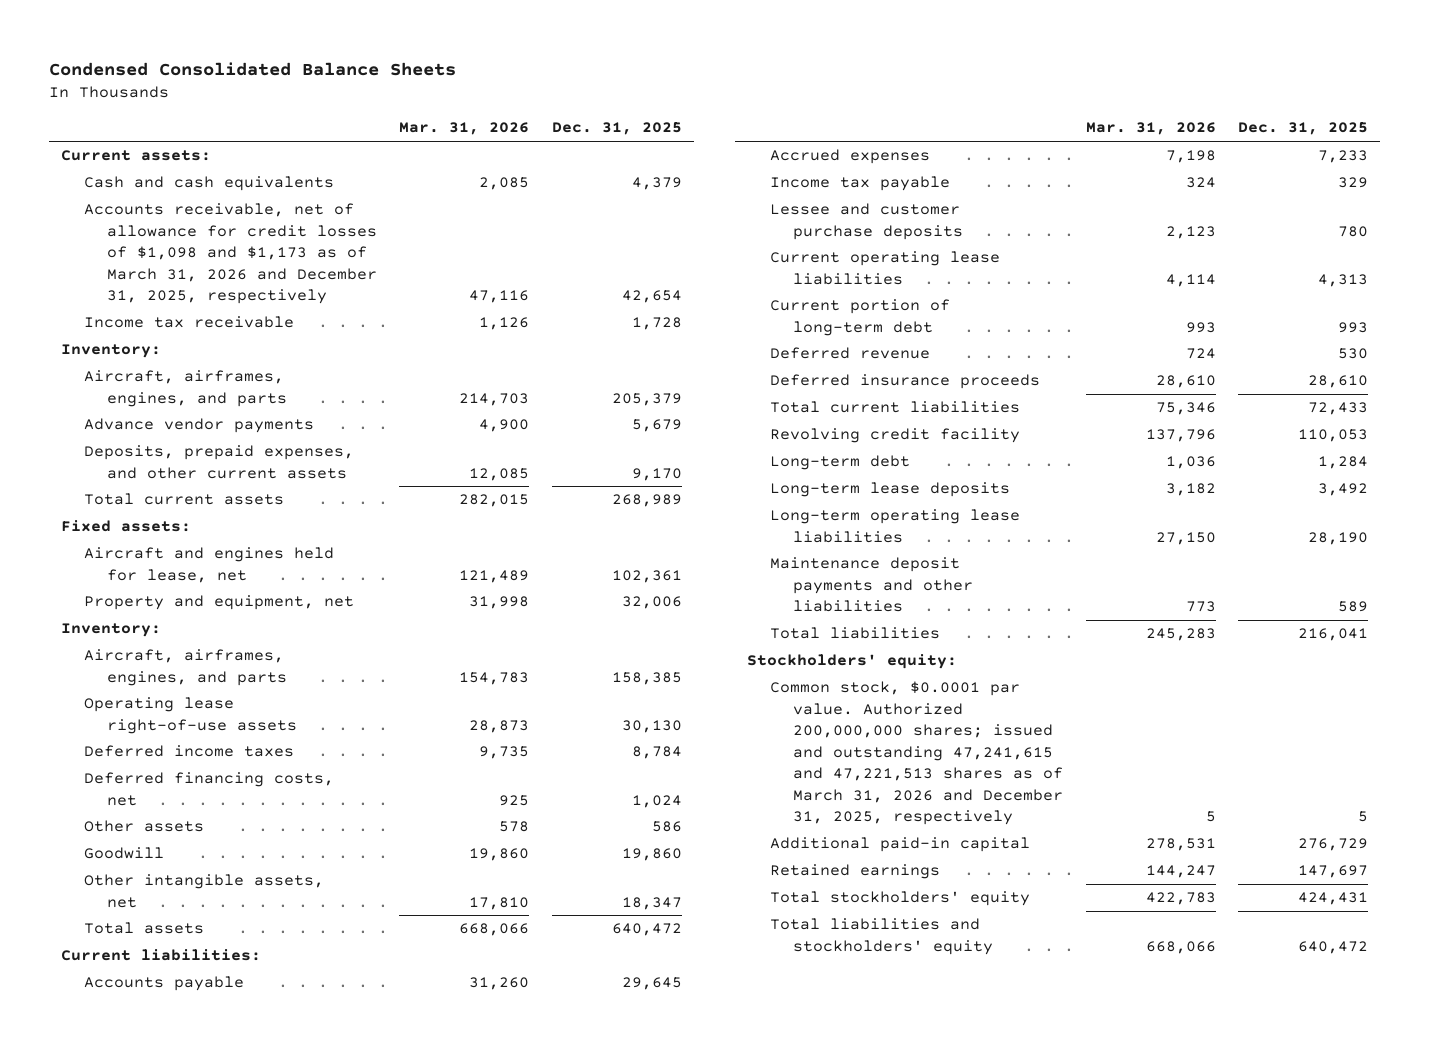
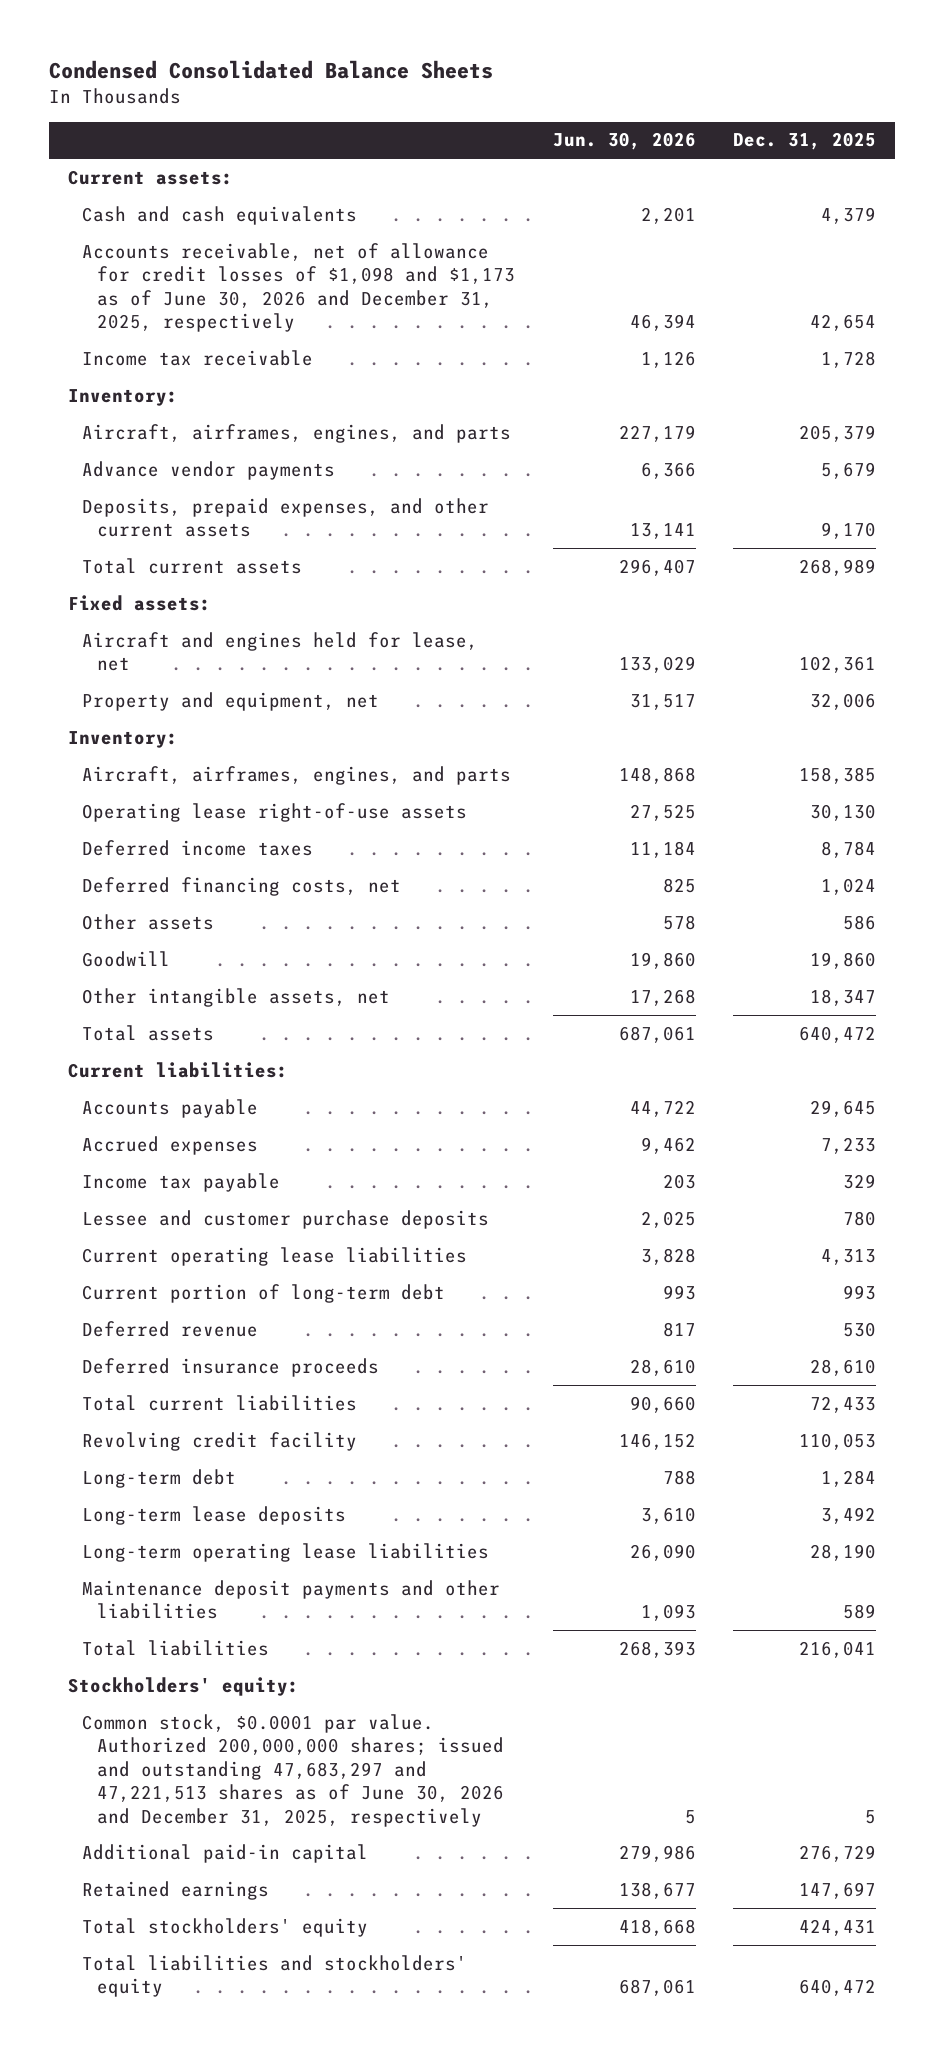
[399,122,530,136] Mar. 31, 2026 -> none
none -> [552,132,696,151] Jun. 30, 2026
[83,203,377,305] Accounts receivable, net of allowance for credit losses of $1,098 and $1,173 as of March 31, 2026 and December 31, 2025, respectively -> [82,242,515,333] Accounts receivable, net of allowance for credit losses of $1,098 and $1,173 as of June 30, 2026 and December 31, 2025, respectively
[769,681,1063,826] Common stock, $0.0001 par value. Authorized 200,000,000 shares; issued and outstanding 47,241,615 and 47,221,513 shares as of March 31, 2026 and December 31, 2025, respectively -> [82,1713,504,1827] Common stock, $0.0001 par value. Authorized 200,000,000 shares; issued and outstanding 47,683,297 and 47,221,513 shares as of June 30, 2026 and December 31, 2025, respectively

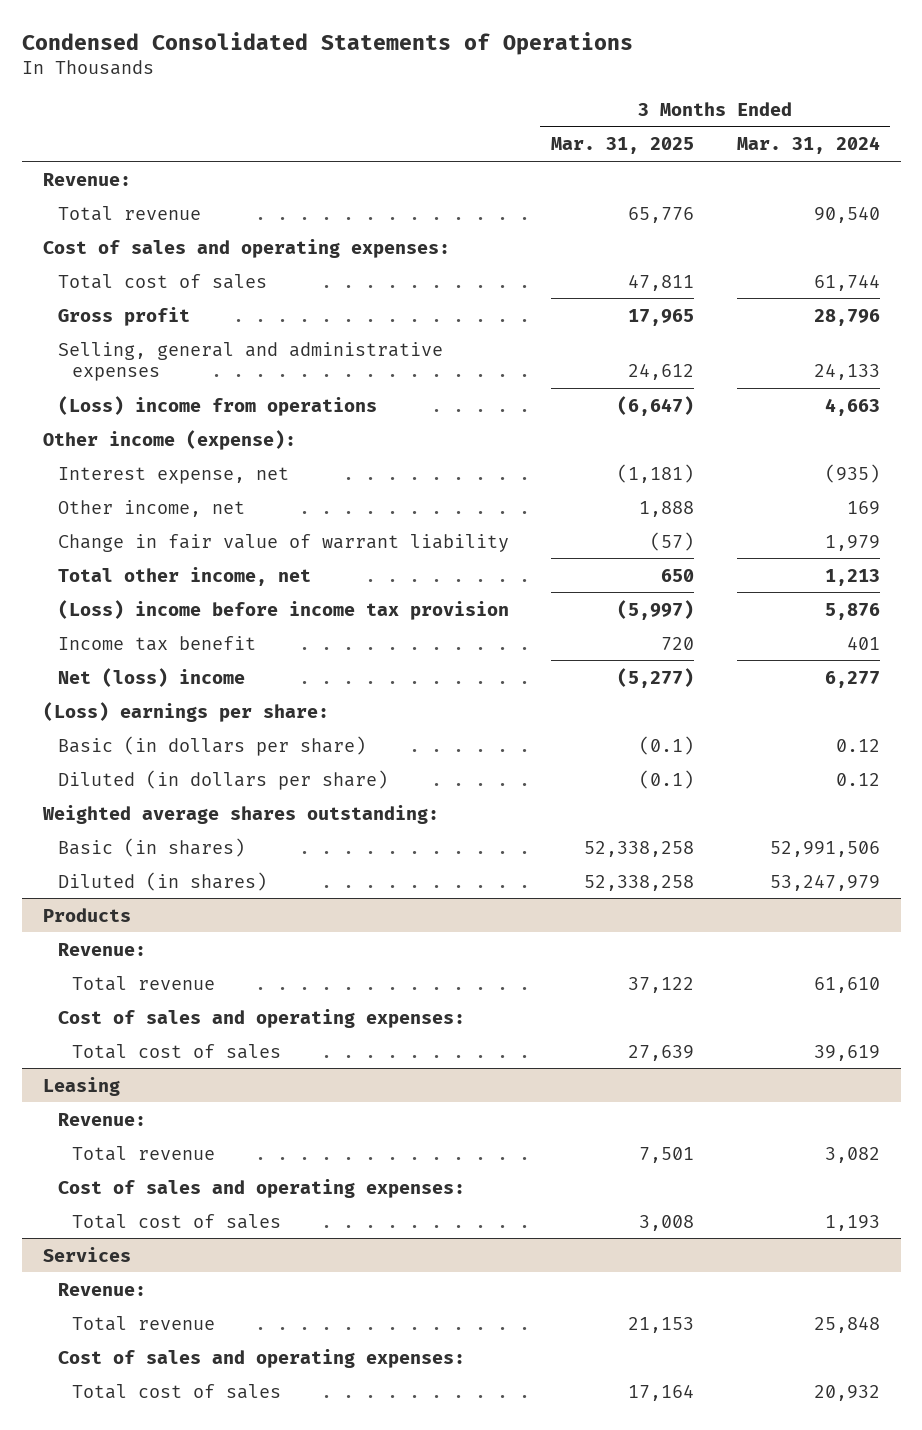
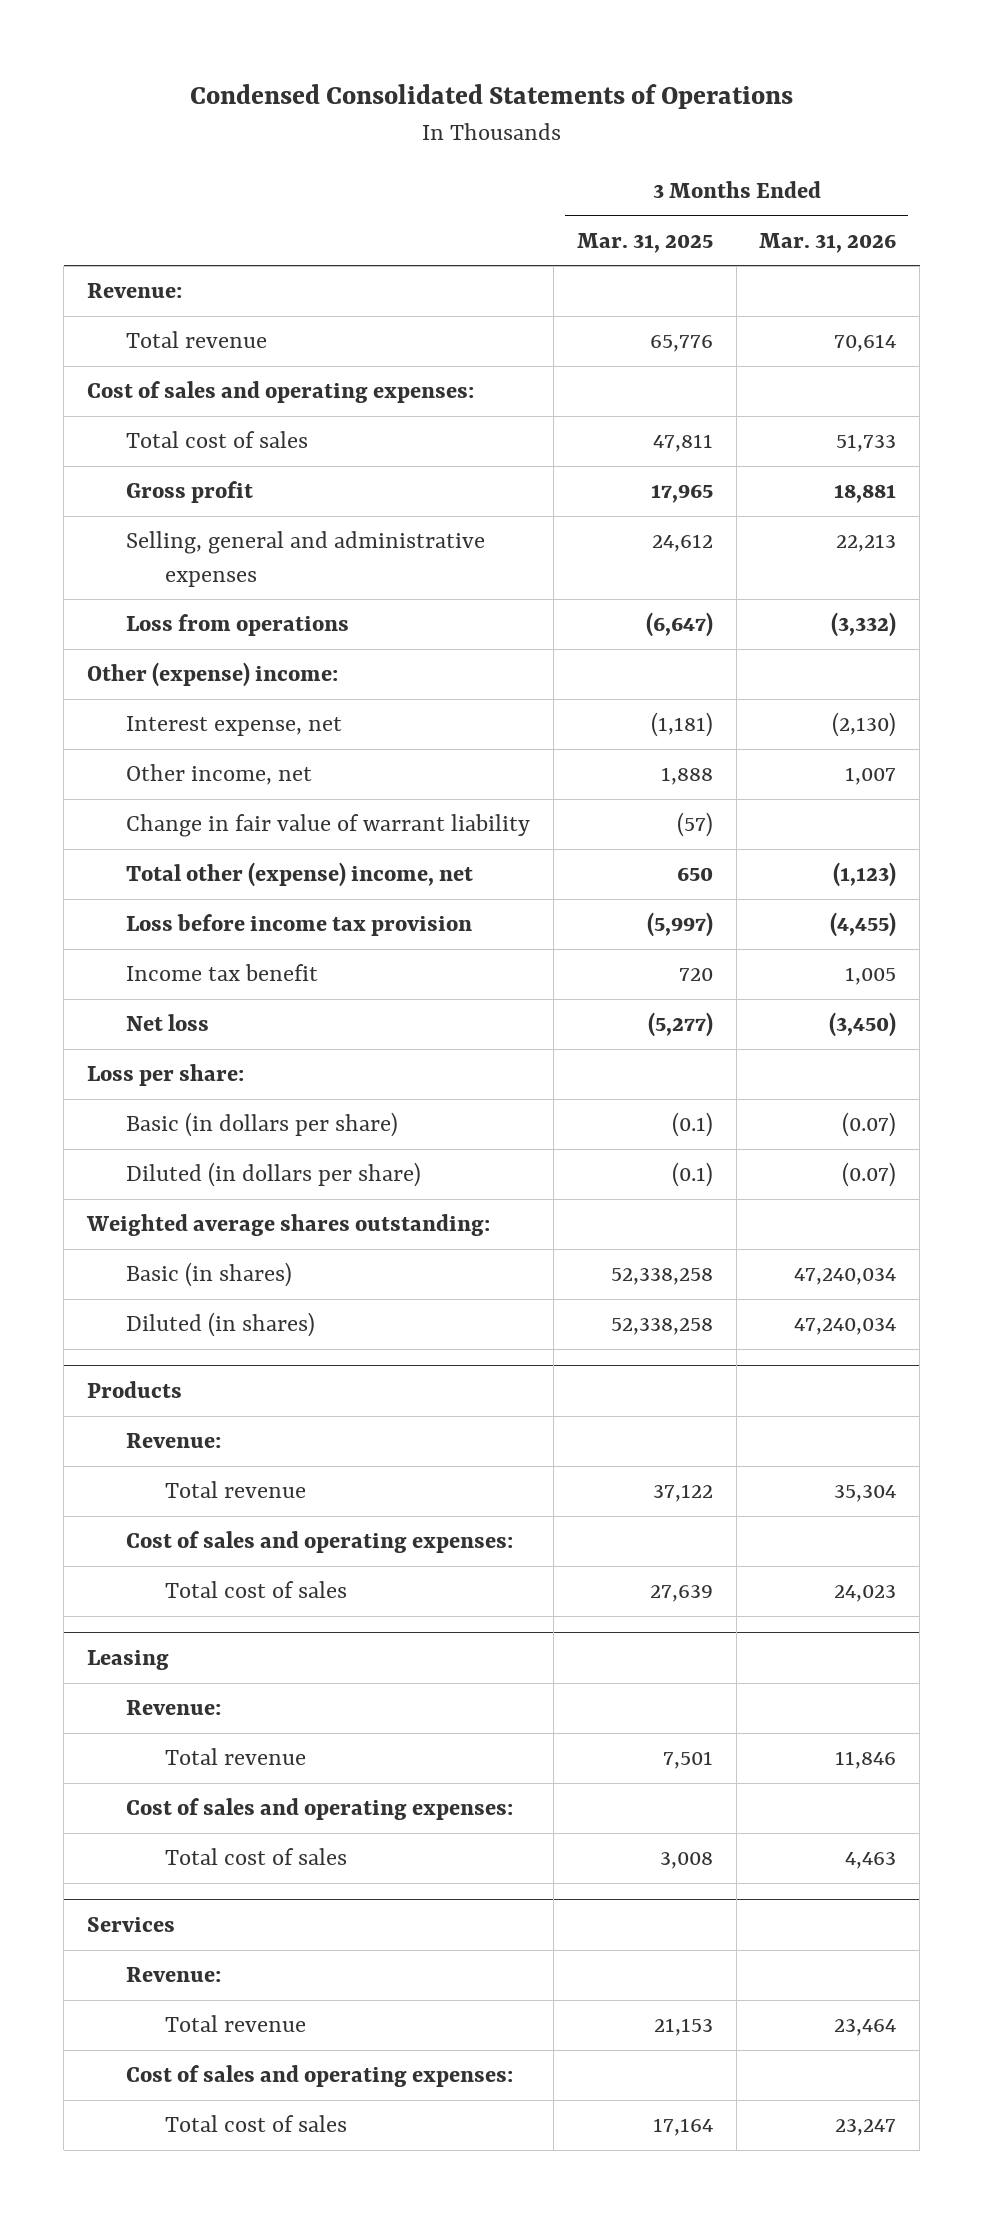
[736,136,880,155] Mar. 31, 2024 -> none
none -> [759,232,897,253] Mar. 31, 2026
[57,395,377,416] (Loss) income from operations -> [126,614,350,637] Loss from operations
[42,429,296,450] Other income (expense): -> [87,662,339,688] Other (expense) income:
[57,566,311,586] Total other income, net -> [126,862,474,888] Total other (expense) income, net
[57,599,509,620] (Loss) income before income tax provision -> [126,914,473,937] Loss before income tax provision
[57,667,245,687] Net (loss) income -> [126,1014,210,1032] Net loss
[42,701,329,722] (Loss) earnings per share: -> [87,1064,245,1087] Loss per share:

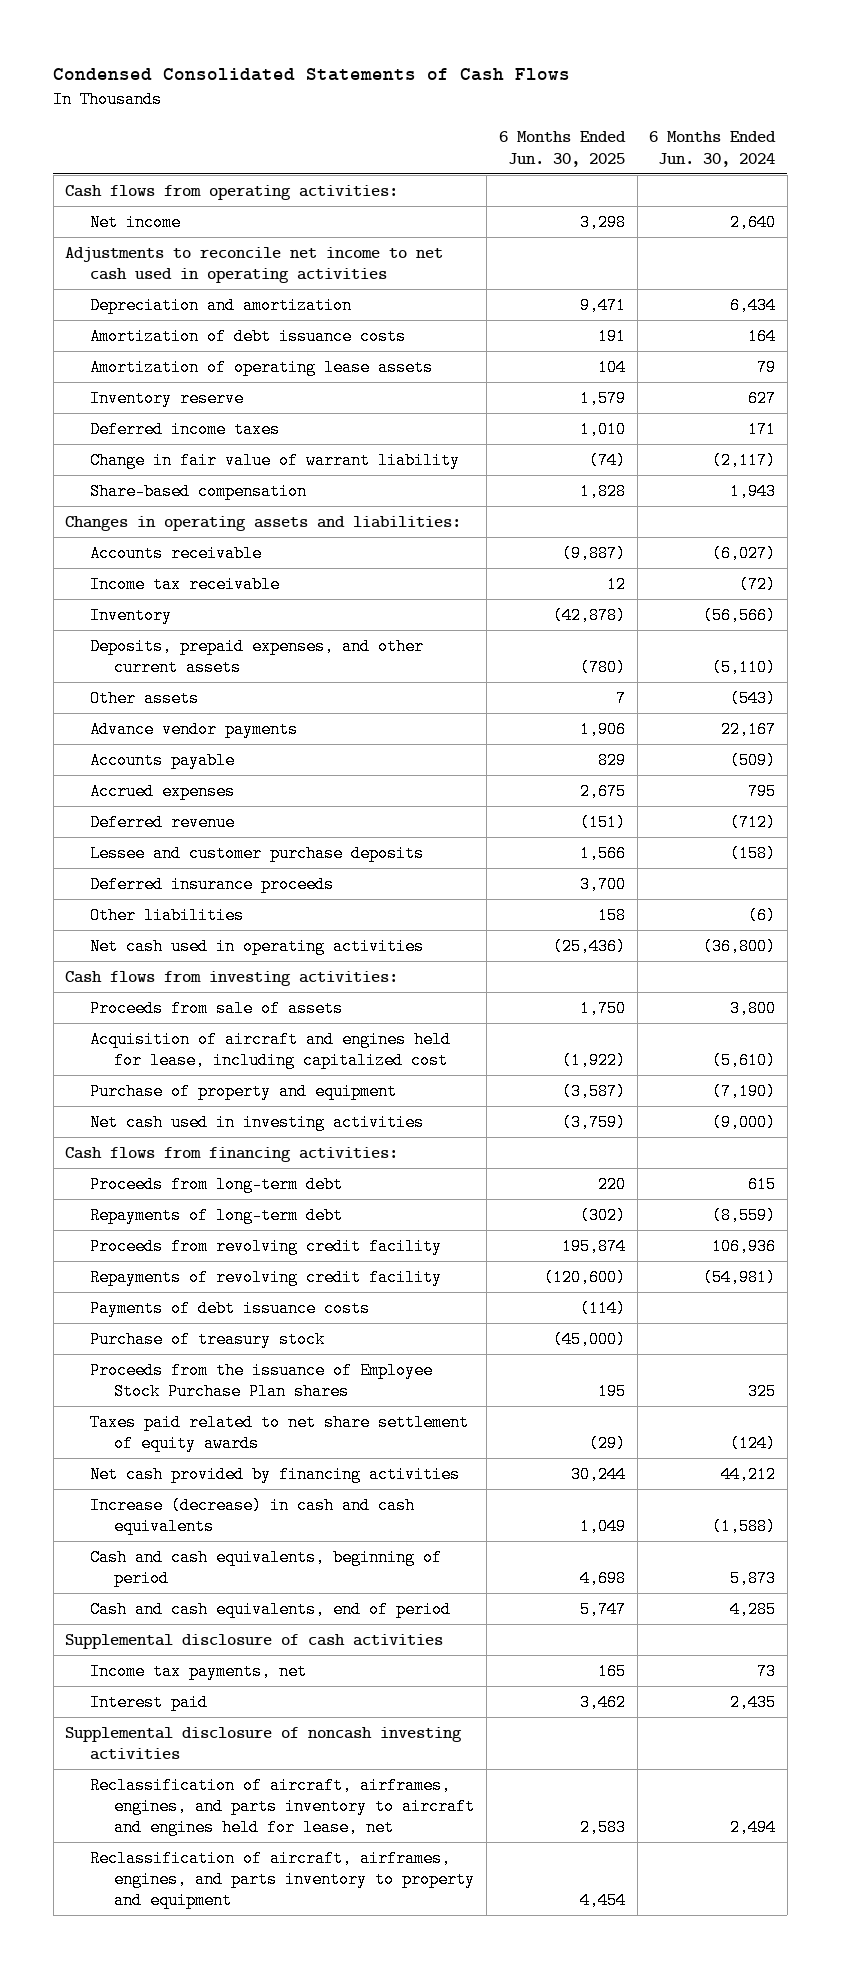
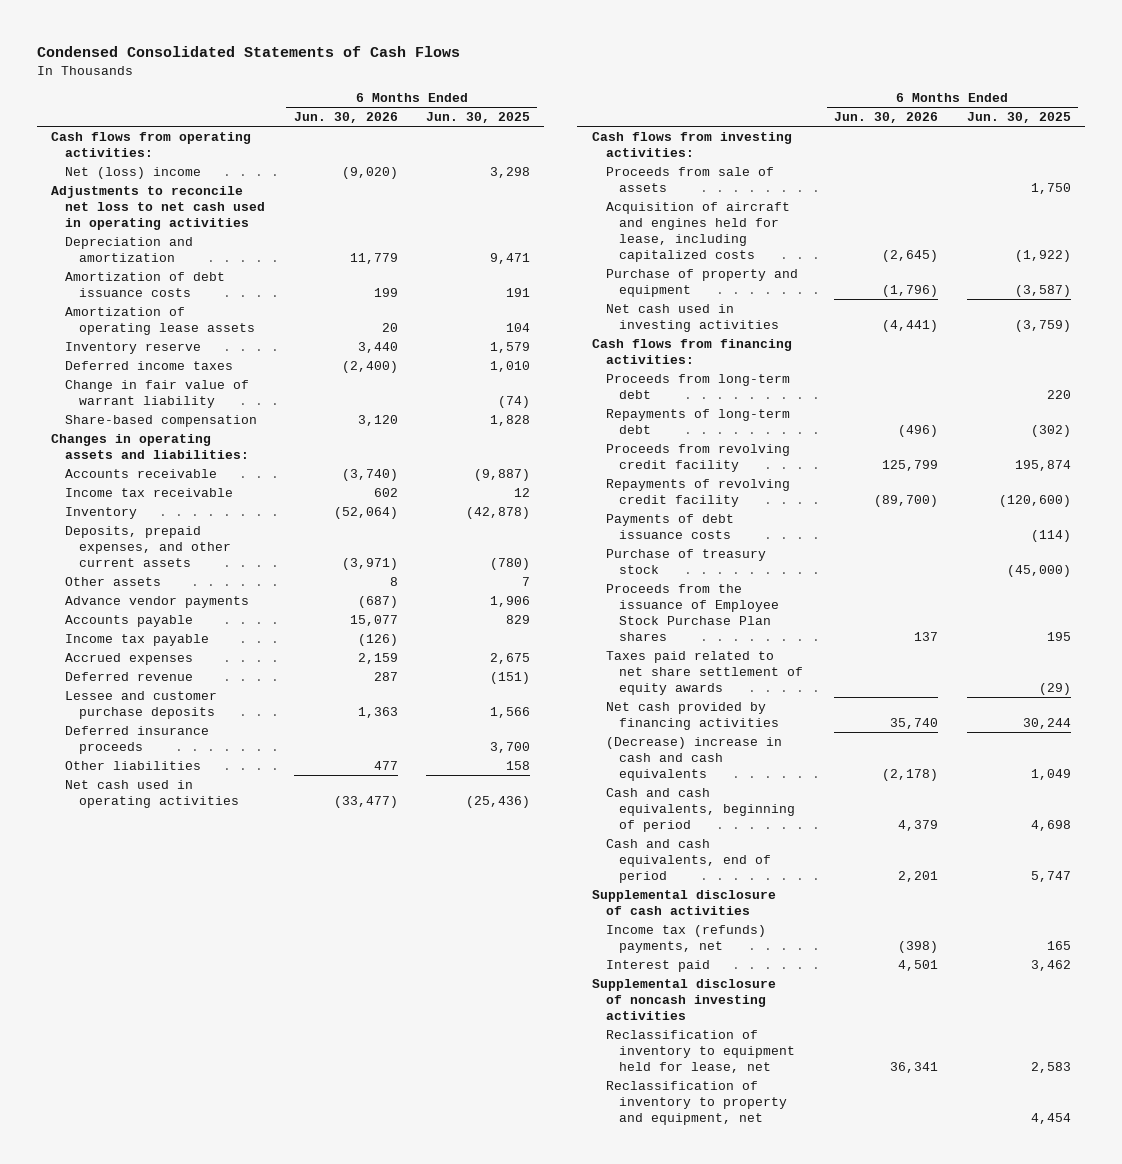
[649,131,777,167] 6 Months Ended Jun. 30, 2024 -> none
none -> [293,112,398,124] Jun. 30, 2026
[89,213,181,231] Net income -> [64,166,201,179] Net (loss) income
[65,246,444,283] Adjustments to reconcile net income to net cash used in operating activities -> [51,185,265,230] Adjustments to reconcile net loss to net cash used in operating activities
none -> [64,633,209,646] Income tax payable
[89,1030,451,1069] Acquisition of aircraft and engines held for lease, including capitalized cost -> [605,201,790,262] Acquisition of aircraft and engines held for lease, including capitalized costs
[89,1496,415,1535] Increase (decrease) in cash and cash equivalents -> [605,736,782,781] (Decrease) increase in cash and cash equivalents
[89,1662,307,1680] Income tax payments, net -> [605,924,766,953] Income tax (refunds) payments, net
[89,1776,476,1837] Reclassification of aircraft, airframes, engines, and parts inventory to aircraft and engines held for lease, net -> [605,1029,796,1073] Reclassification of inventory to equipment held for lease, net
[89,1849,476,1910] Reclassification of aircraft, airframes, engines, and parts inventory to property and equipment -> [605,1080,788,1125] Reclassification of inventory to property and equipment, net

